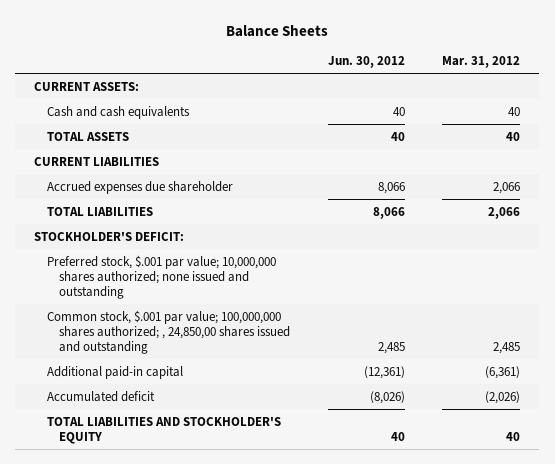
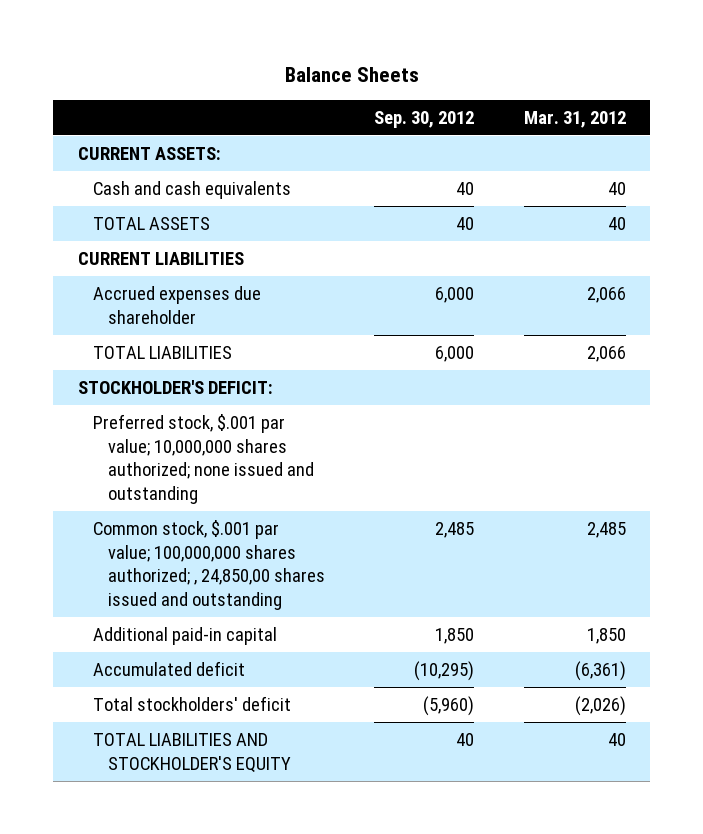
[327,56,405,69] Jun. 30, 2012 -> none
none -> [374,110,475,128] Sep. 30, 2012
[485,365,521,379] (6,361) -> [586,627,626,644] 1,850
[485,390,521,404] (2,026) -> [574,660,626,681] (6,361)
none -> [92,695,291,711] Total stockholders' deficit

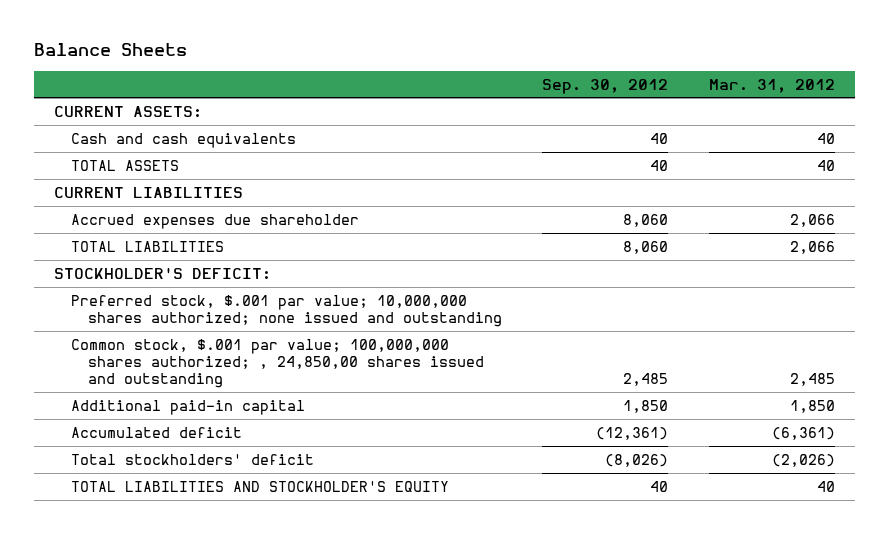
[435,286,475,303] 6,000 -> [623,213,669,227] 8,060
[435,345,475,362] 6,000 -> [623,240,669,254] 8,060
[414,660,475,681] (10,295) -> [596,426,669,440] (12,361)
[423,695,475,716] (5,960) -> [605,453,669,467] (8,026)

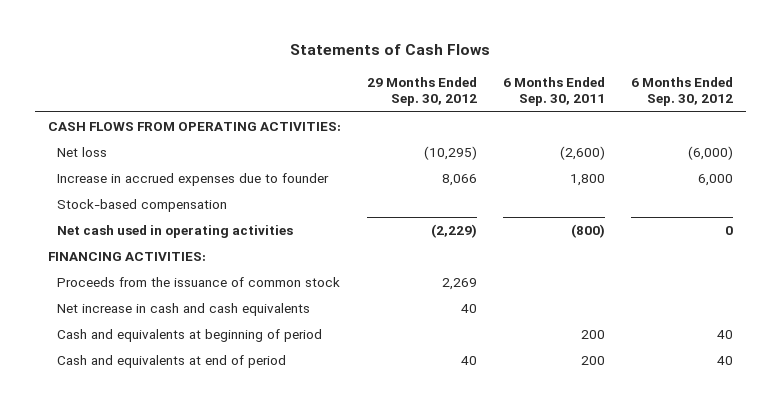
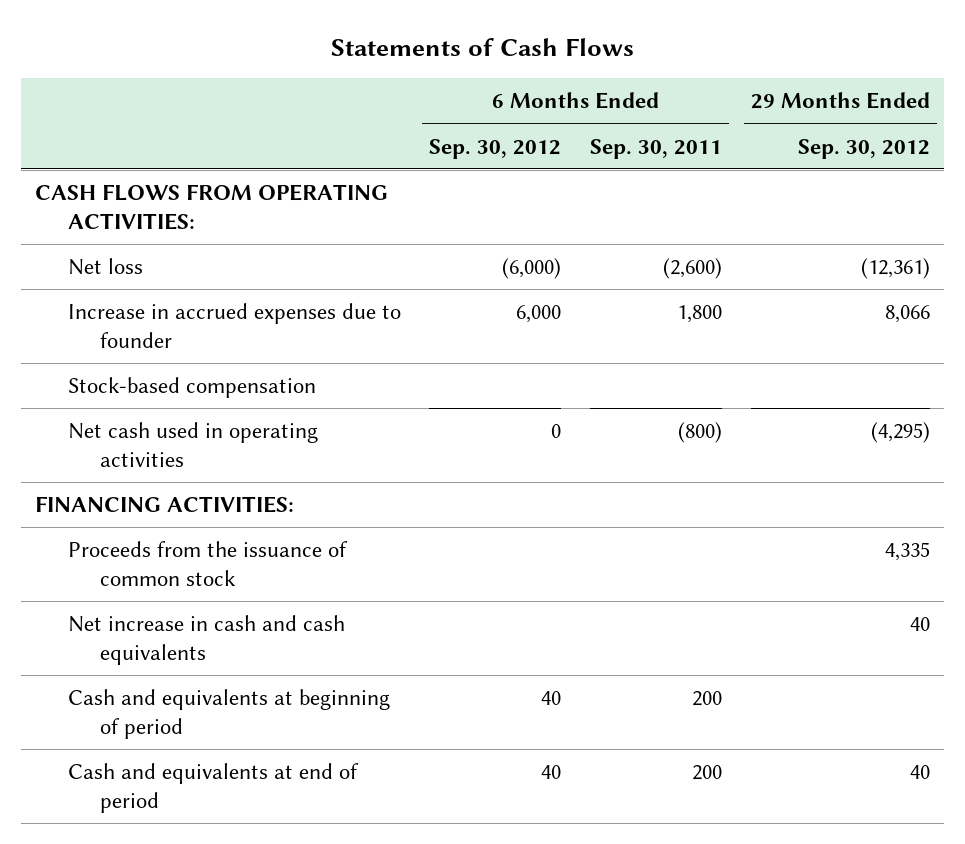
[423,145,477,160] (10,295) -> [861,257,931,279] (12,361)
[430,223,477,238] (2,229) -> [871,421,931,443] (4,295)
[441,277,477,290] 2,269 -> [885,541,931,561] 4,335

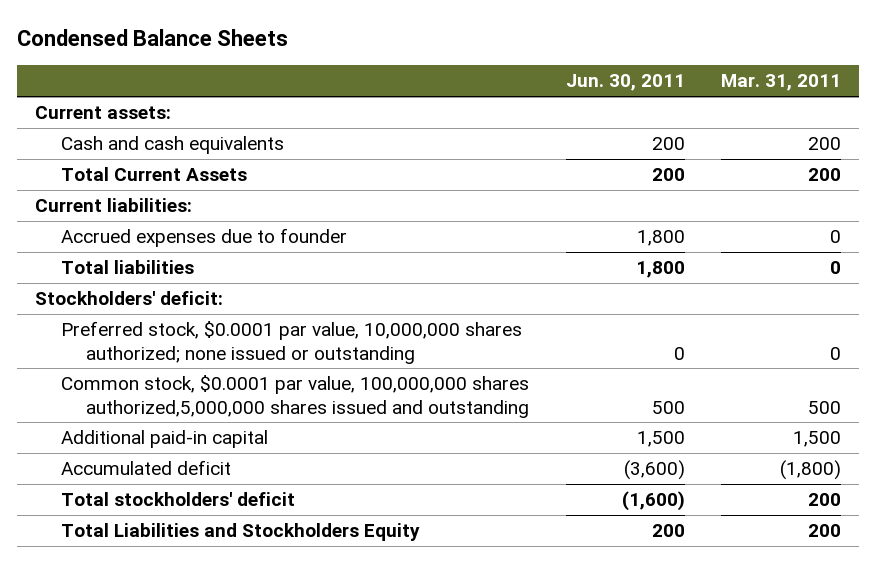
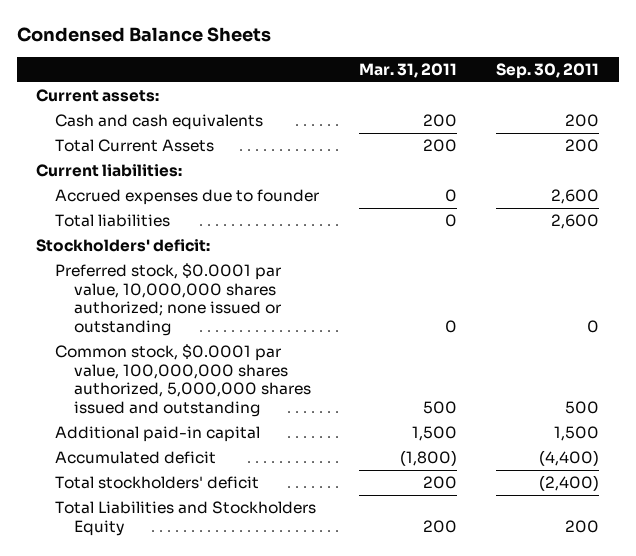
[565,74,685,92] Jun. 30, 2011 -> none
none -> [496,63,600,80] Sep. 30, 2011
[60,375,530,418] Common stock, $0.0001 par value, 100,000,000 shares authorized,5,000,000 shares issued and outstanding -> [55,344,312,417] Common stock, $0.0001 par value, 100,000,000 shares authorized, 5,000,000 shares issued and outstanding

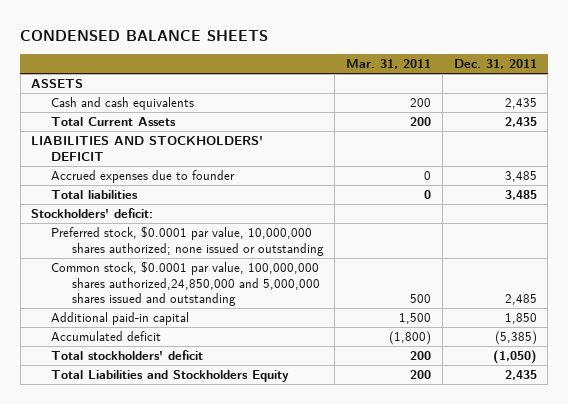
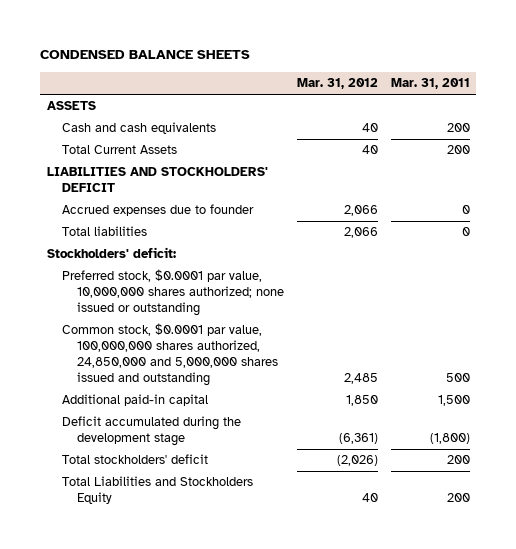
[453,59,537,70] Dec. 31, 2011 -> none
none -> [296,78,378,90] Mar. 31, 2012
[51,261,320,306] Common stock, $0.0001 par value, 100,000,000 shares authorized,24,850,000 and 5,000,000 shares issued and outstanding -> [61,323,278,386] Common stock, $0.0001 par value, 100,000,000 shares authorized, 24,850,000 and 5,000,000 shares issued and outstanding
[51,331,162,342] Accumulated deficit -> [61,416,241,447] Deficit accumulated during the development stage

